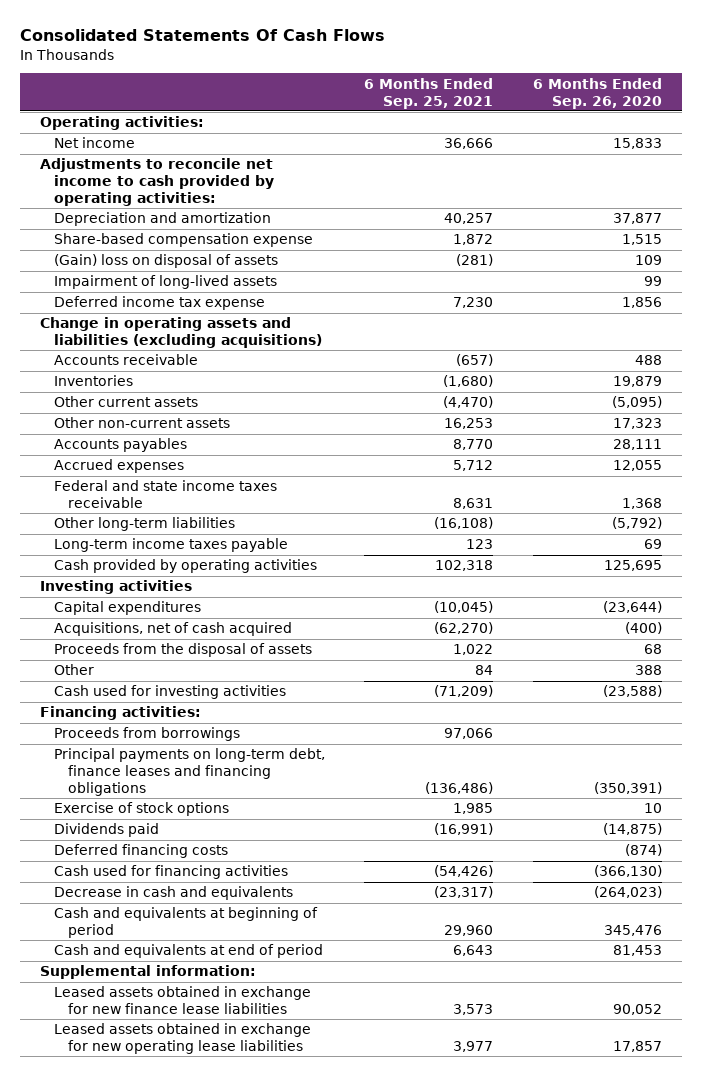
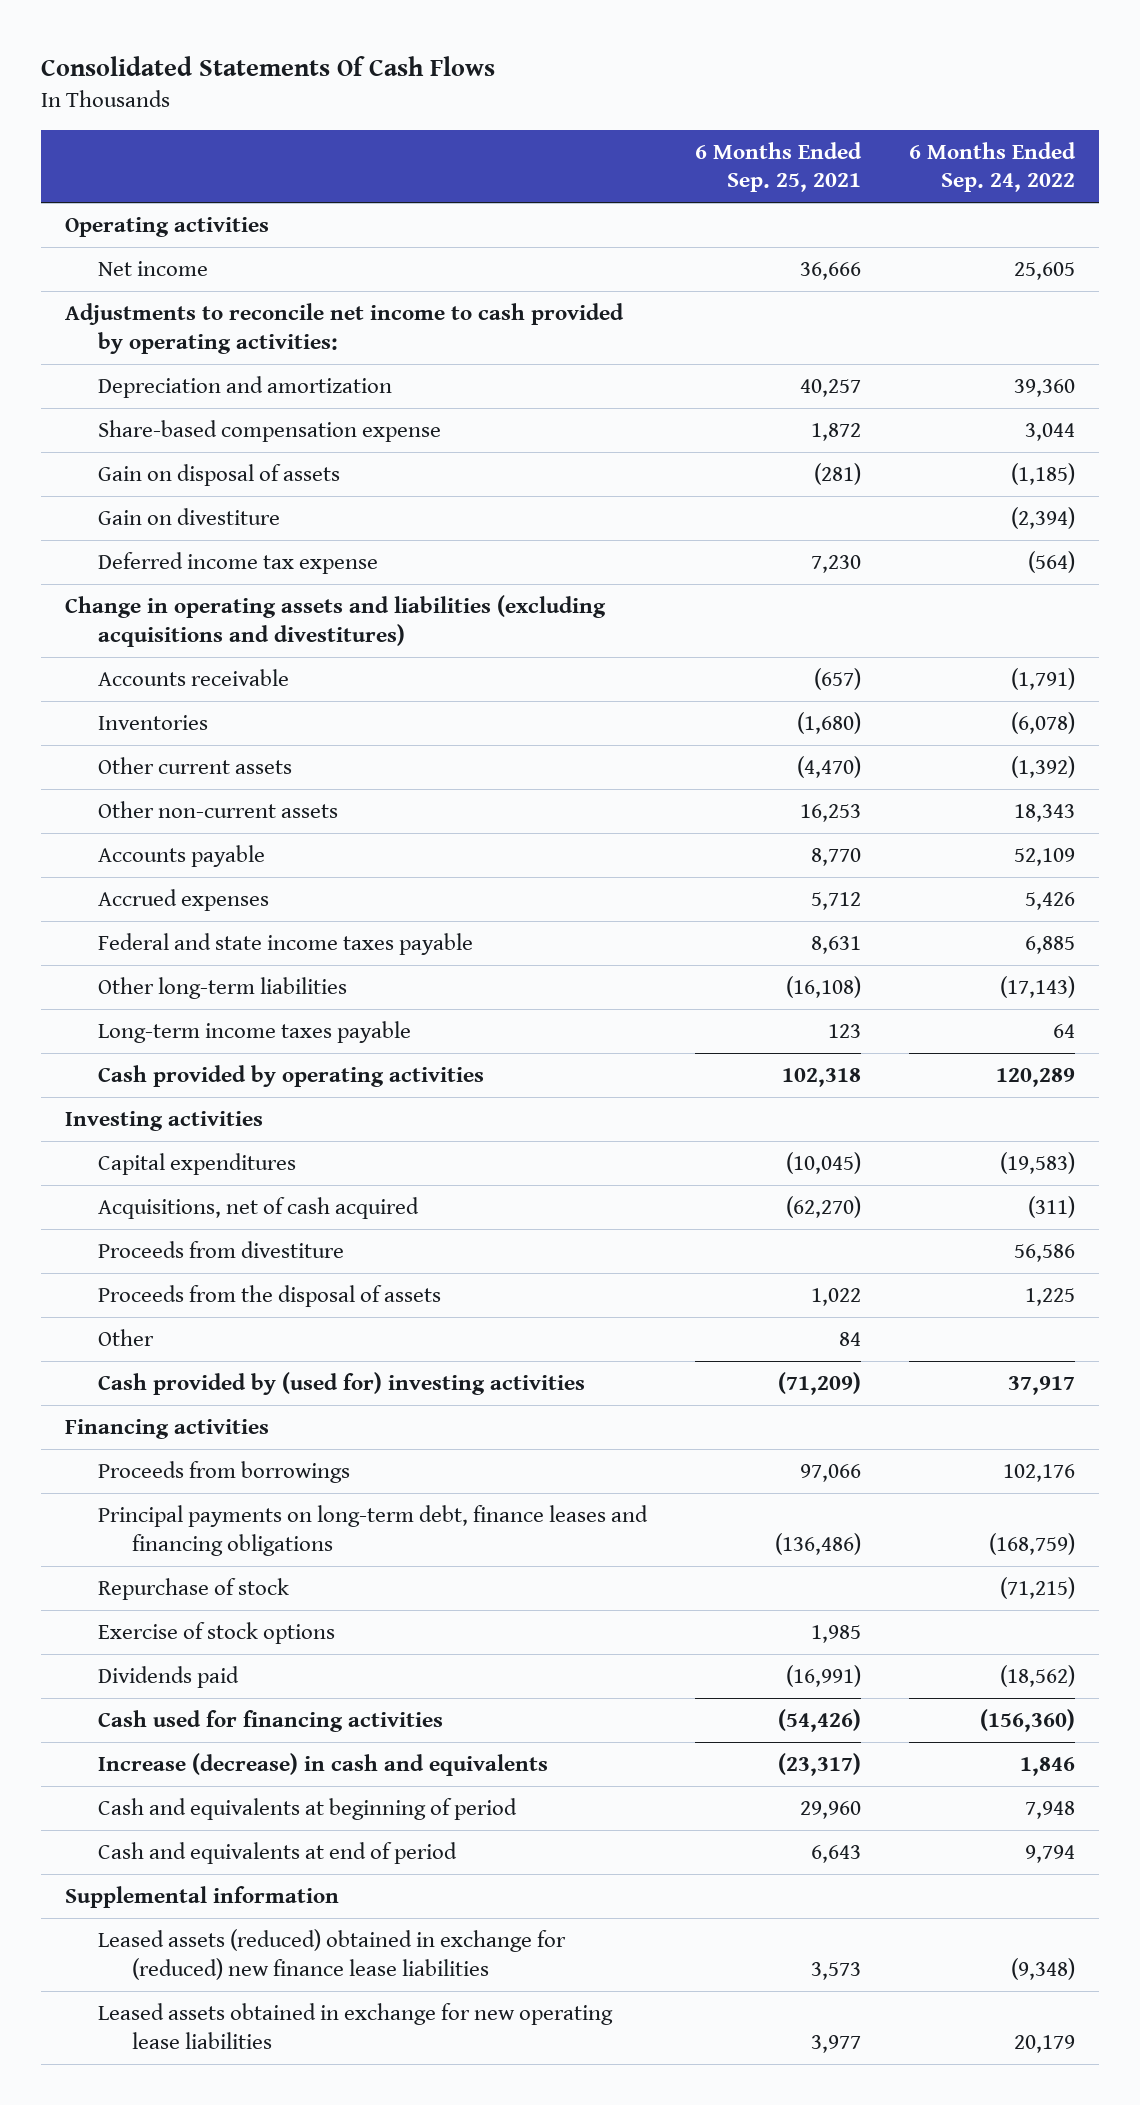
[533,77,663,109] 6 Months Ended Sep. 26, 2020 -> none
none -> [909,141,1077,193] 6 Months Ended Sep. 24, 2022
[39,116,204,131] Operating activities: -> [64,217,269,238] Operating activities
[53,275,277,290] Impairment of long-lived assets -> none
[53,254,278,269] (Gain) loss on disposal of assets -> [98,464,341,487] Gain on disposal of assets
none -> [98,508,281,526] Gain on divestiture
[39,317,322,349] Change in operating assets and liabilities (excluding acquisitions) -> [64,595,606,647] Change in operating assets and liabilities (excluding acquisitions and divestitures)
[53,438,187,453] Accounts payables -> [98,845,266,868] Accounts payable
[53,480,277,509] Federal and state income taxes receivable -> [98,933,474,956] Federal and state income taxes payable
none -> [98,1241,345,1259] Proceeds from divestiture
[53,685,286,700] Cash used for investing activities -> [98,1372,586,1396] Cash provided by (used for) investing activities
[39,706,201,721] Financing activities: -> [64,1419,269,1440] Financing activities
none -> [98,1578,290,1601] Repurchase of stock
[53,844,228,859] Deferred financing costs -> none
[53,886,293,901] Decrease in cash and equivalents -> [98,1753,549,1777] Increase (decrease) in cash and equivalents
[39,965,256,980] Supplemental information: -> [64,1886,339,1909] Supplemental information
[53,986,311,1015] Leased assets obtained in exchange for new finance lease liabilities -> [98,1929,567,1980] Leased assets (reduced) obtained in exchange for (reduced) new finance lease liabilities

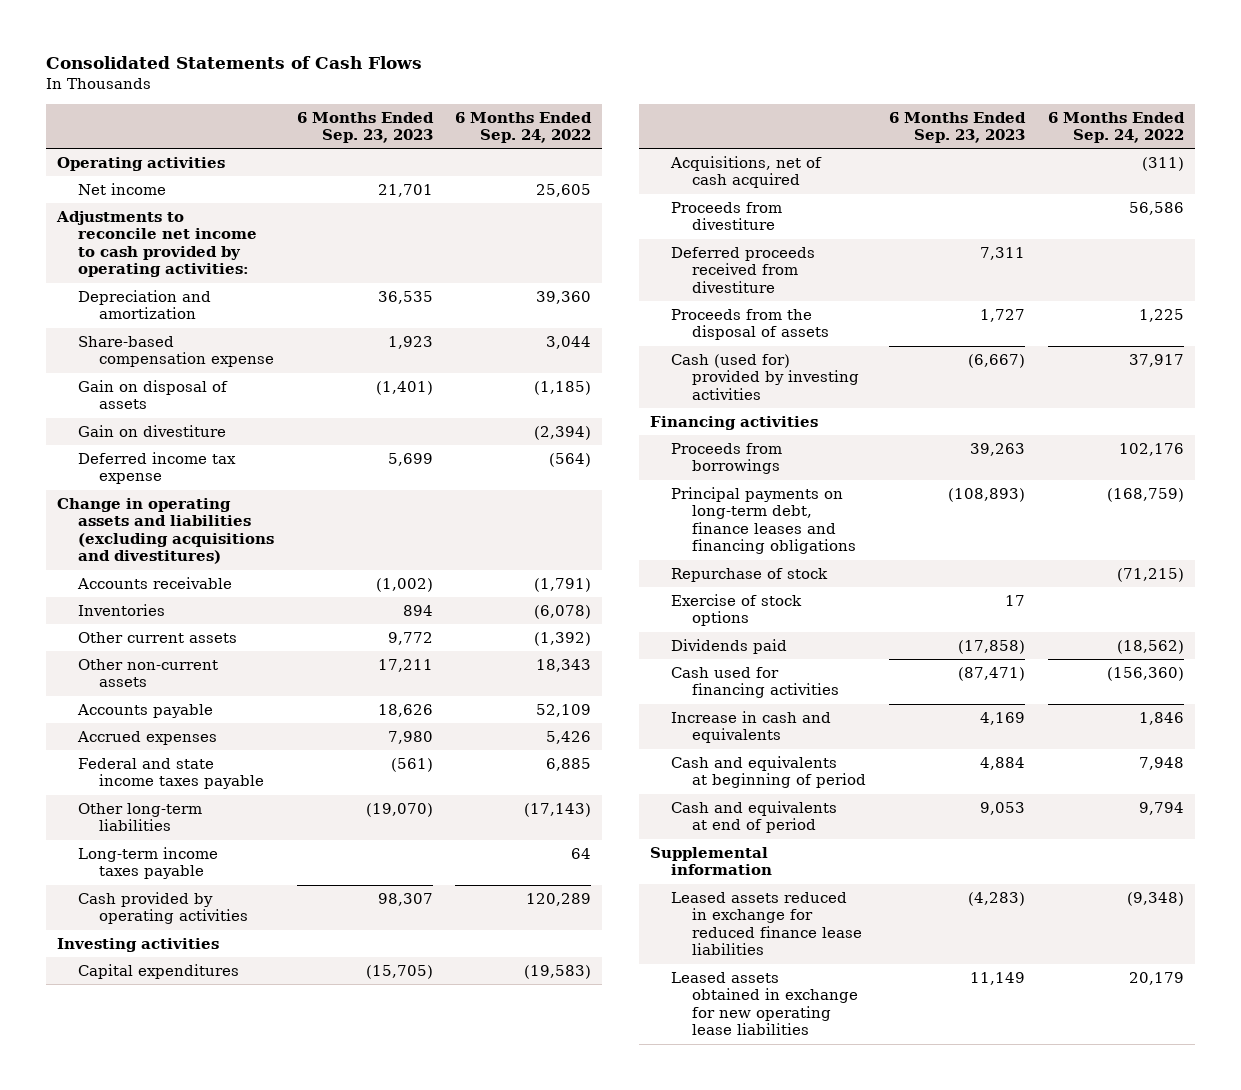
[40,56,495,77] Consolidated Statements Of Cash Flows -> [46,56,423,70] Consolidated Statements of Cash Flows
[695,141,863,193] 6 Months Ended Sep. 25, 2021 -> none
none -> [296,111,434,144] 6 Months Ended Sep. 23, 2023
none -> [671,246,816,293] Deferred proceeds received from divestiture
[98,1329,155,1347] Other -> none
[98,1372,586,1396] Cash provided by (used for) investing activities -> [671,353,860,400] Cash (used for) provided by investing activities
[98,1753,549,1777] Increase (decrease) in cash and equivalents -> [671,710,832,744] Increase in cash and equivalents
[98,1929,567,1980] Leased assets (reduced) obtained in exchange for (reduced) new finance lease liabilities -> [671,891,863,956] Leased assets reduced in exchange for reduced finance lease liabilities

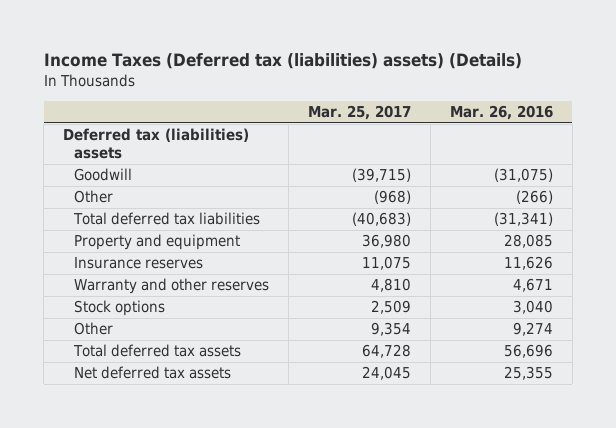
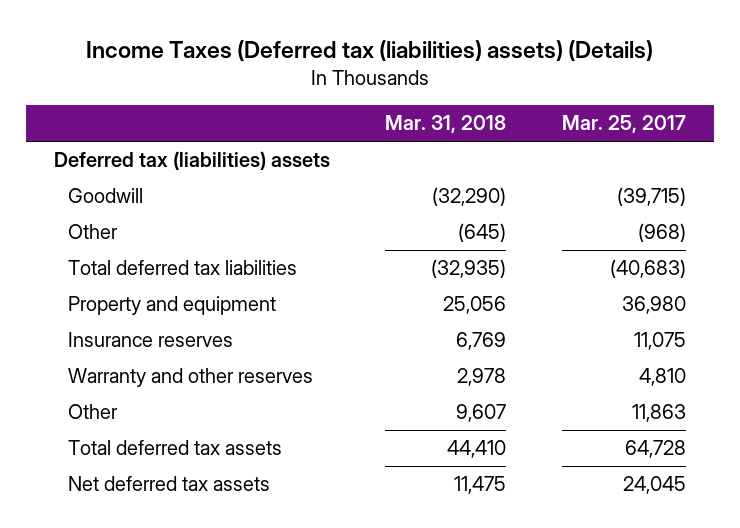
[449,104,553,120] Mar. 26, 2016 -> none
none -> [385,115,507,134] Mar. 31, 2018
[73,300,165,317] Stock options -> none
[370,322,411,337] 9,354 -> [631,404,686,423] 11,863

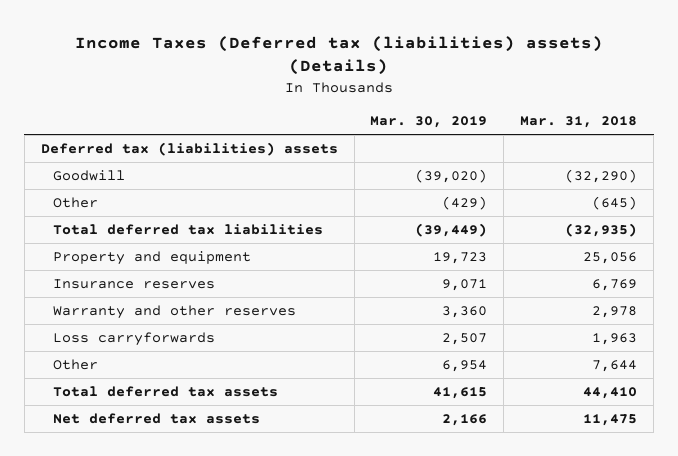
[561,115,686,134] Mar. 25, 2017 -> none
none -> [370,116,488,129] Mar. 30, 2019
none -> [53,331,216,346] Loss carryforwards
[456,404,507,423] 9,607 -> [592,359,638,372] 7,644

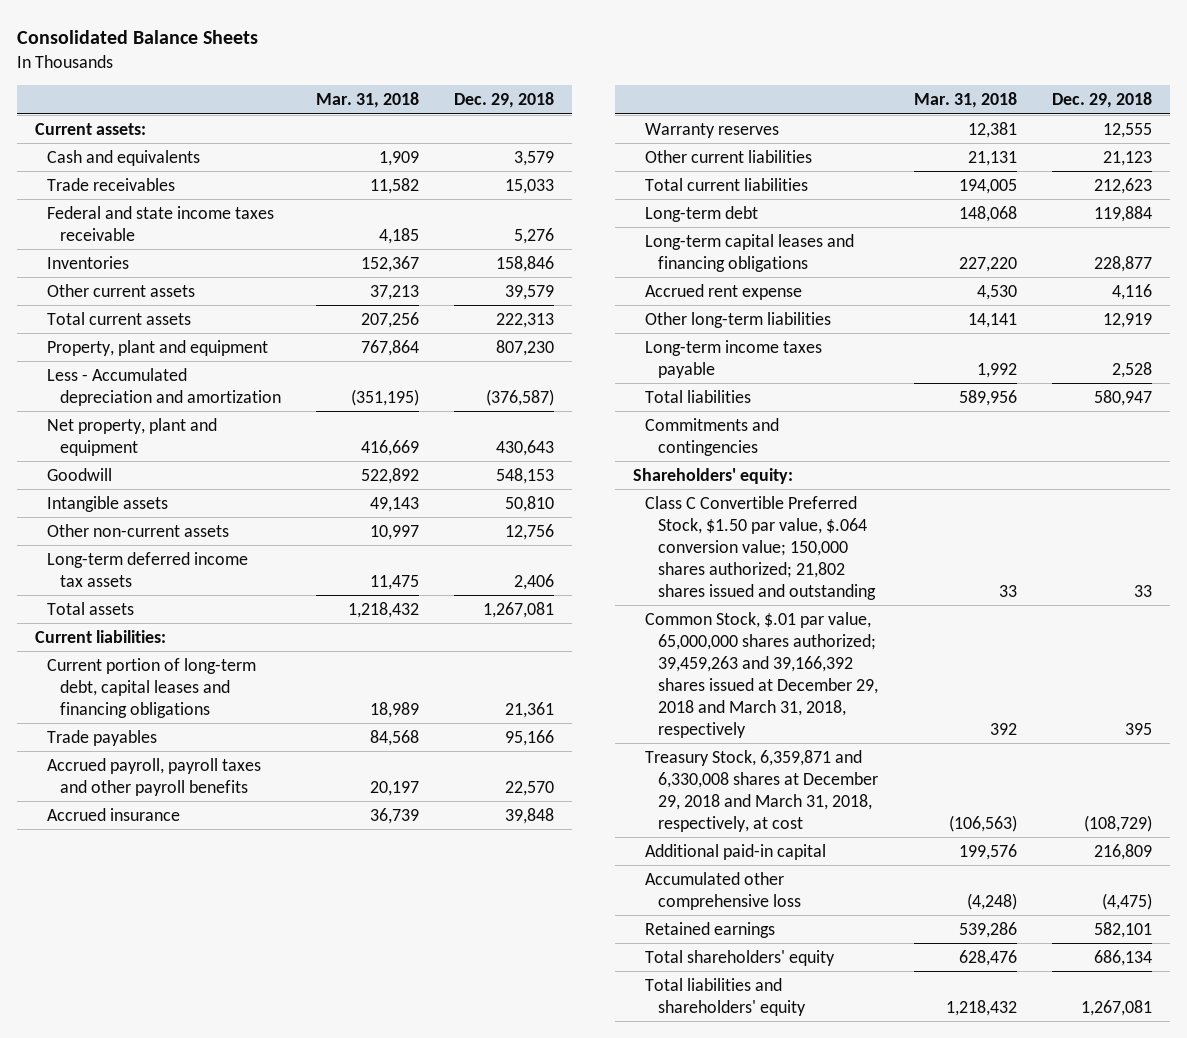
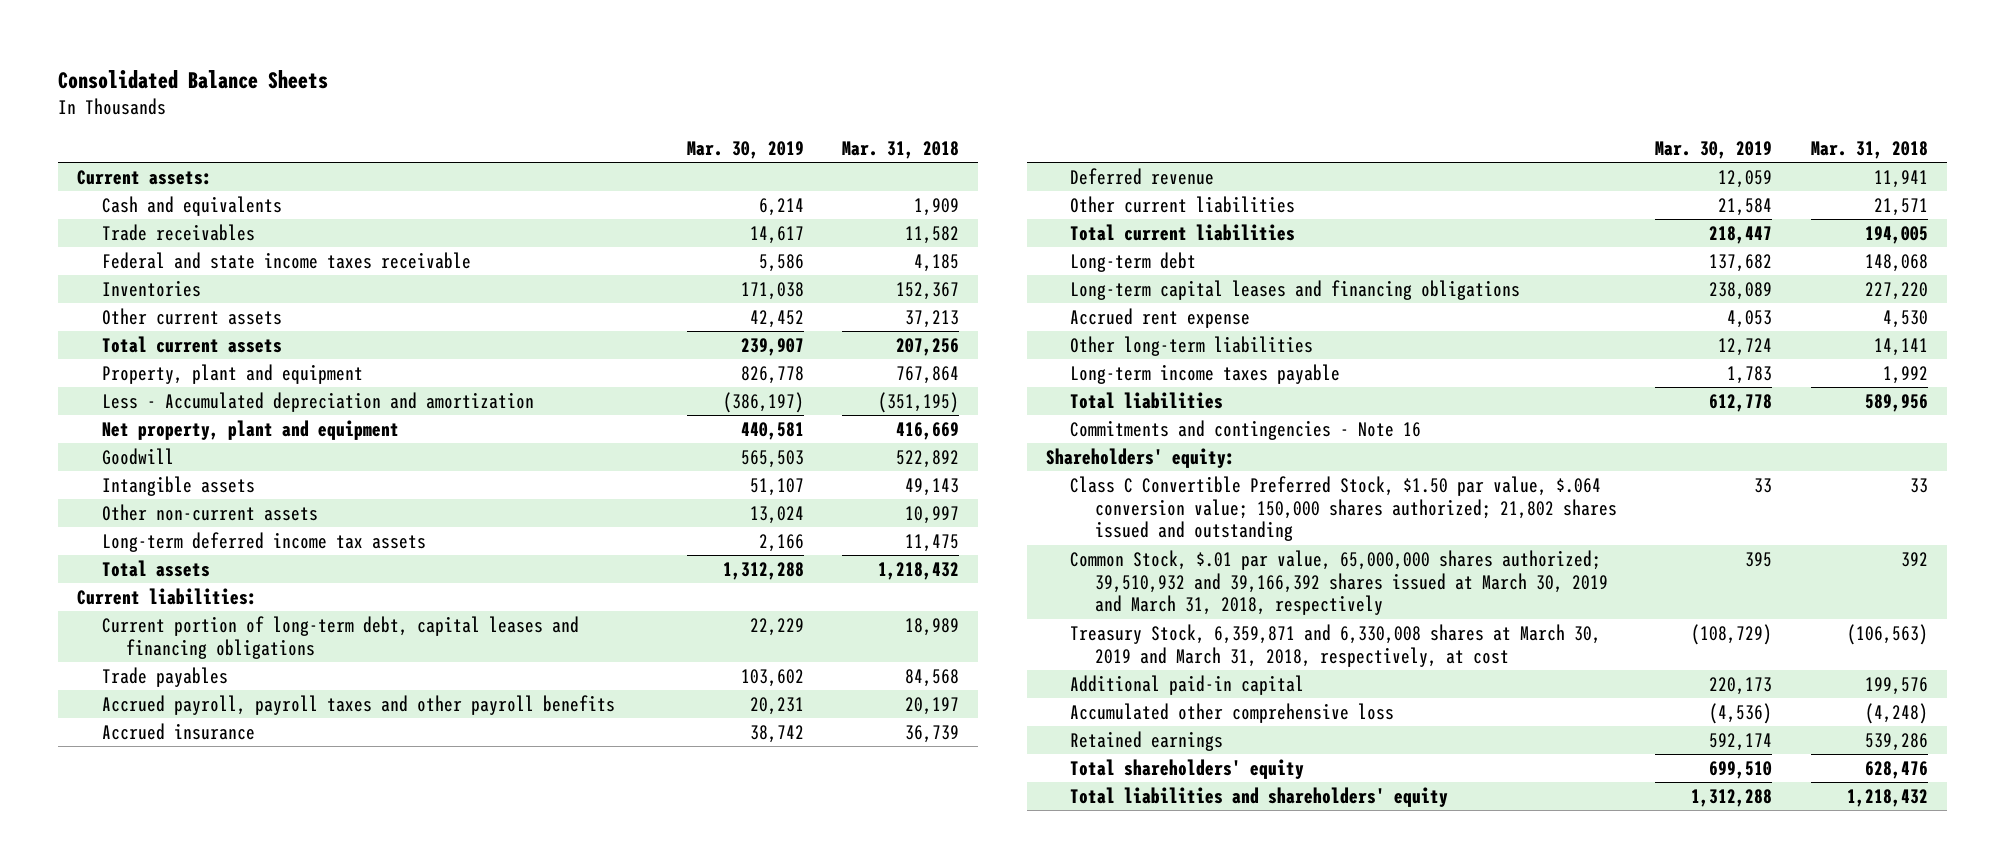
[454,92,555,109] Dec. 29, 2018 -> none
none -> [686,140,804,159] Mar. 30, 2019
[645,122,780,138] Warranty reserves -> none
none -> [1070,167,1215,185] Deferred revenue
[967,150,1017,166] 21,131 -> [1873,197,1928,216] 21,571
[645,417,780,456] Commitments and contingencies -> [1070,419,1422,440] Commitments and contingencies - Note 16
[645,611,878,738] Common Stock, $.01 par value, 65,000,000 shares authorized; 39,459,263 and 39,166,392 shares issued at December 29, 2018 and March 31, 2018, respectively -> [1070,549,1608,616] Common Stock, $.01 par value, 65,000,000 shares authorized; 39,510,932 and 39,166,392 shares issued at March 30, 2019 and March 31, 2018, respectively
[645,749,878,832] Treasury Stock, 6,359,871 and 6,330,008 shares at December 29, 2018 and March 31, 2018, respectively, at cost -> [1070,623,1602,667] Treasury Stock, 6,359,871 and 6,330,008 shares at March 30, 2019 and March 31, 2018, respectively, at cost

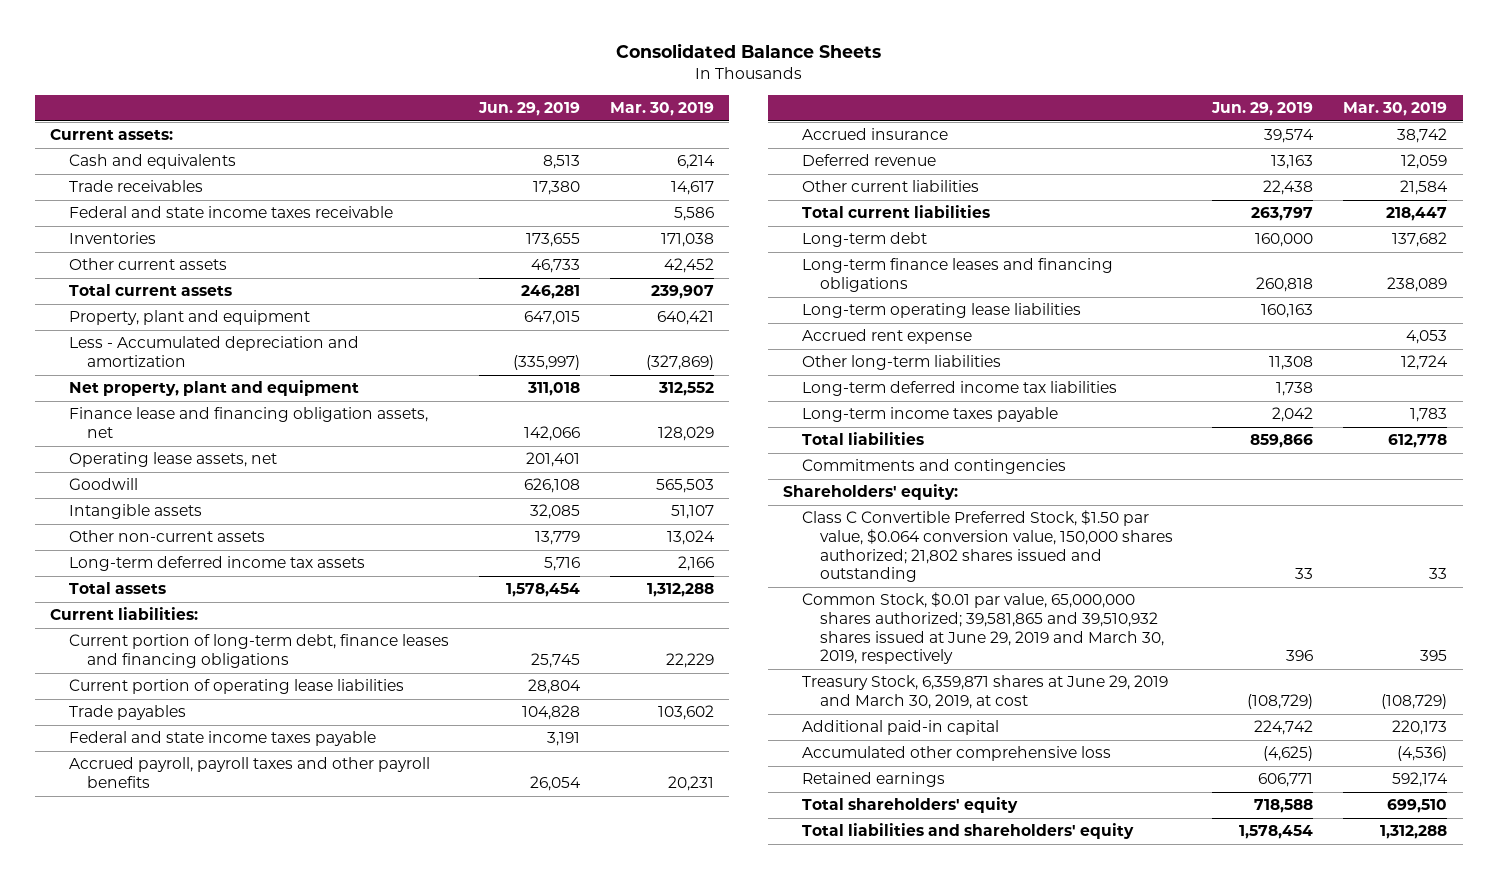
[842,140,960,159] Mar. 31, 2018 -> none
none -> [477,102,580,117] Jun. 29, 2019
[740,365,804,384] 826,778 -> [657,310,715,326] 640,421
[722,391,804,413] (386,197) -> [646,355,715,371] (327,869)
[740,421,804,440] 440,581 -> [658,382,715,397] 312,552
none -> [68,407,428,439] Finance lease and financing obligation assets, net
none -> [68,452,277,468] Operating lease assets, net
[101,615,579,659] Current portion of long-term debt, capital leases and financing obligations -> [68,634,449,669] Current portion of long-term debt, finance leases and financing obligations
none -> [68,679,404,695] Current portion of operating lease liabilities
none -> [68,731,376,747] Federal and state income taxes payable
[1070,279,1521,300] Long-term capital leases and financing obligations -> [801,258,1113,293] Long-term finance leases and financing obligations
none -> [801,303,1081,319] Long-term operating lease liabilities
none -> [801,381,1117,397] Long-term deferred income tax liabilities
[1070,419,1422,440] Commitments and contingencies - Note 16 -> [801,459,1066,475] Commitments and contingencies
[1070,475,1617,542] Class C Convertible Preferred Stock, $1.50 par value, $.064 conversion value; 150,000 shares authorized; 21,802 shares issued and outstanding -> [801,510,1174,583] Class C Convertible Preferred Stock, $1.50 par value, $0.064 conversion value, 150,000 shares authorized; 21,802 shares issued and outstanding
[1070,549,1608,616] Common Stock, $.01 par value, 65,000,000 shares authorized; 39,510,932 and 39,166,392 shares issued at March 30, 2019 and March 31, 2018, respectively -> [801,592,1165,665] Common Stock, $0.01 par value, 65,000,000 shares authorized; 39,581,865 and 39,510,932 shares issued at June 29, 2019 and March 30, 2019, respectively
[1070,623,1602,667] Treasury Stock, 6,359,871 and 6,330,008 shares at March 30, 2019 and March 31, 2018, respectively, at cost -> [801,675,1168,710] Treasury Stock, 6,359,871 shares at June 29, 2019 and March 30, 2019, at cost

